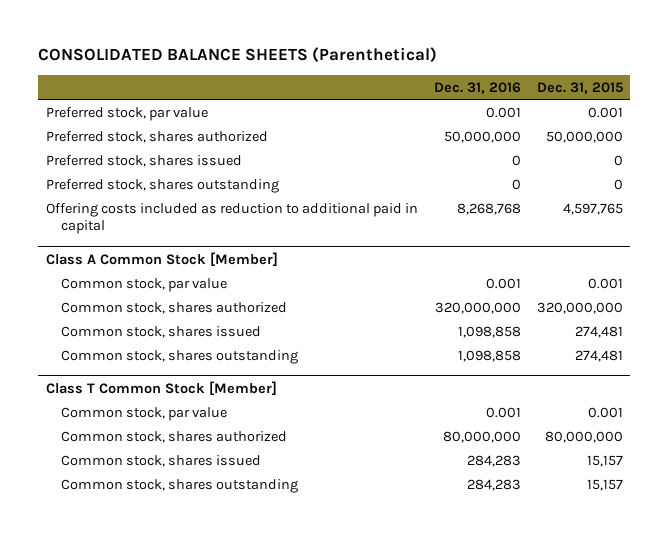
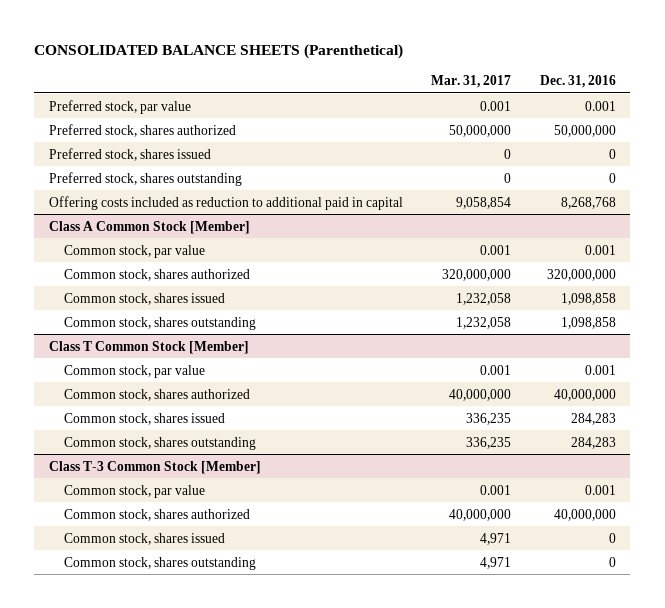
[536,81,623,94] Dec. 31, 2015 -> none
none -> [431,74,512,88] Mar. 31, 2017
[442,430,521,443] 80,000,000 -> [553,388,616,401] 40,000,000
none -> [48,460,261,474] Class T-3 Common Stock [Member]
none -> [64,484,206,498] Common stock, par value
none -> [64,508,251,521] Common stock, shares authorized
none -> [64,532,226,545] Common stock, shares issued
none -> [64,556,257,570] Common stock, shares outstanding

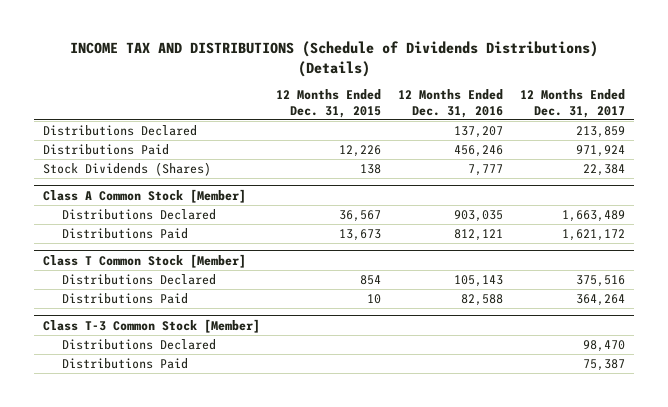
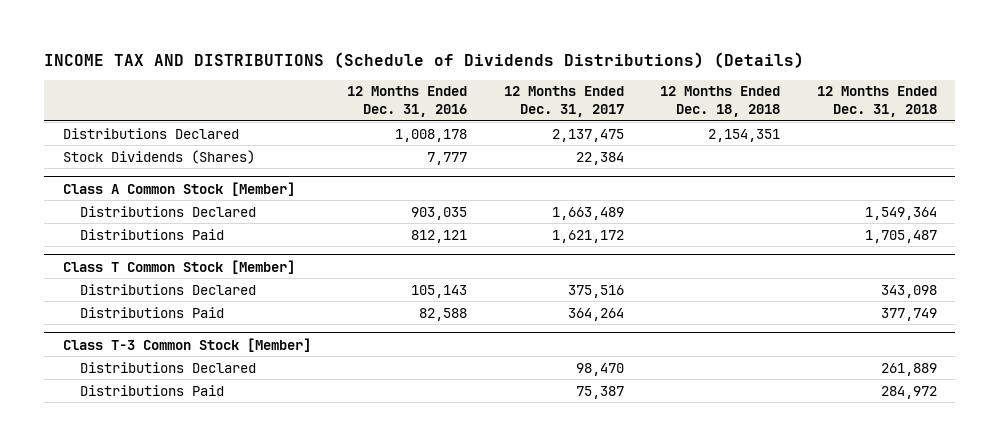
[276,89,382,118] 12 Months Ended Dec. 31, 2015 -> none
none -> [660,86,781,117] 12 Months Ended Dec. 18, 2018
none -> [816,86,937,117] 12 Months Ended Dec. 31, 2018
[42,144,169,156] Distributions Paid -> none
[454,126,504,139] 137,207 -> [395,128,468,142] 1,008,178
[576,126,626,139] 213,859 -> [551,128,624,142] 2,137,475

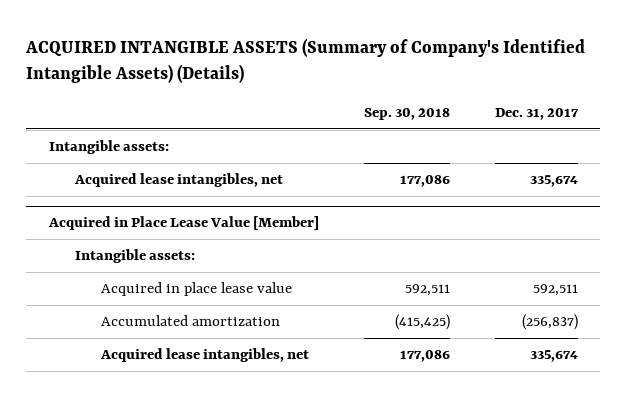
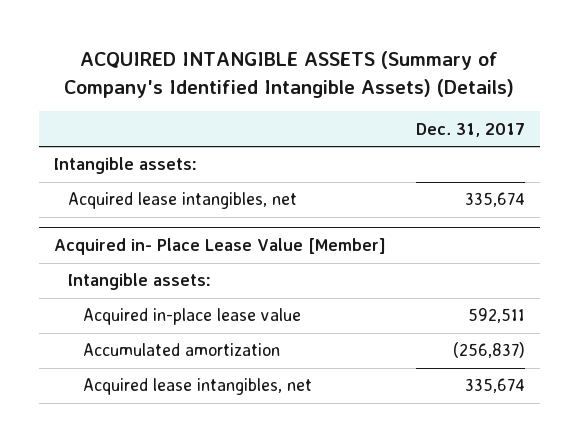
[363,108,450,121] Sep. 30, 2018 -> none
[47,216,319,231] Acquired in Place Lease Value [Member] -> [53,238,386,256] Acquired in- Place Lease Value [Member]
[100,282,292,297] Acquired in place lease value -> [82,308,301,326] Acquired in-place lease value

